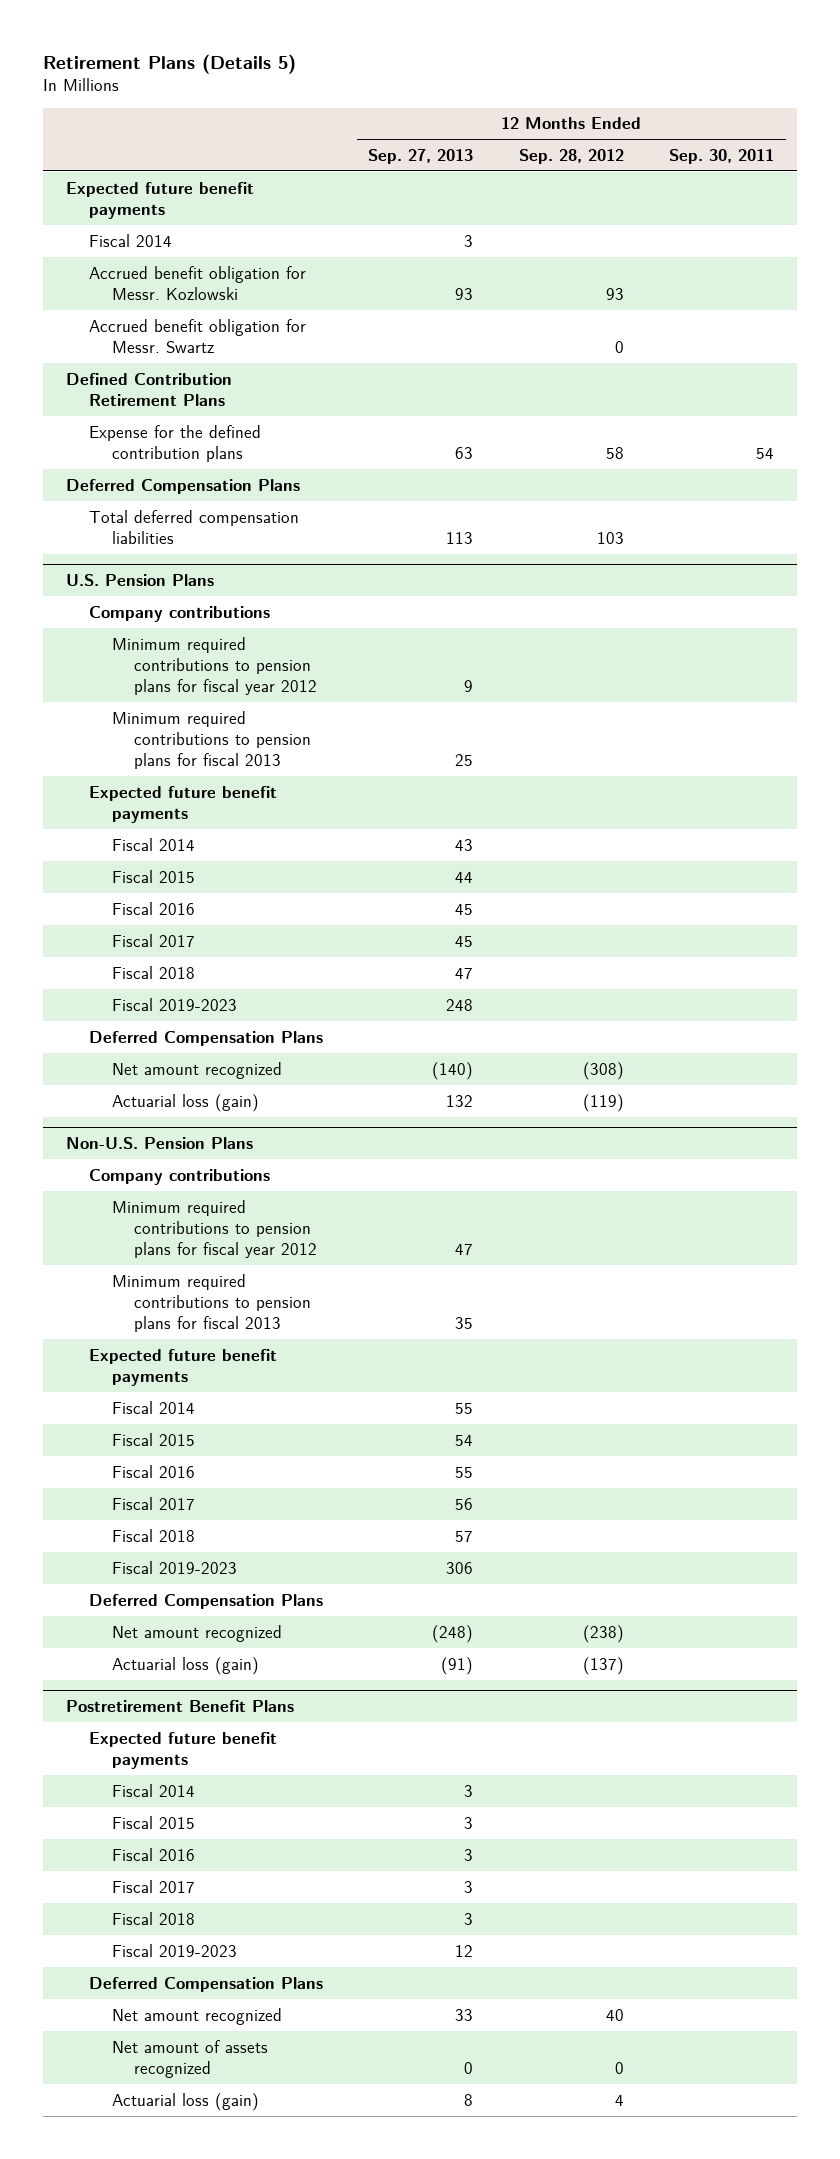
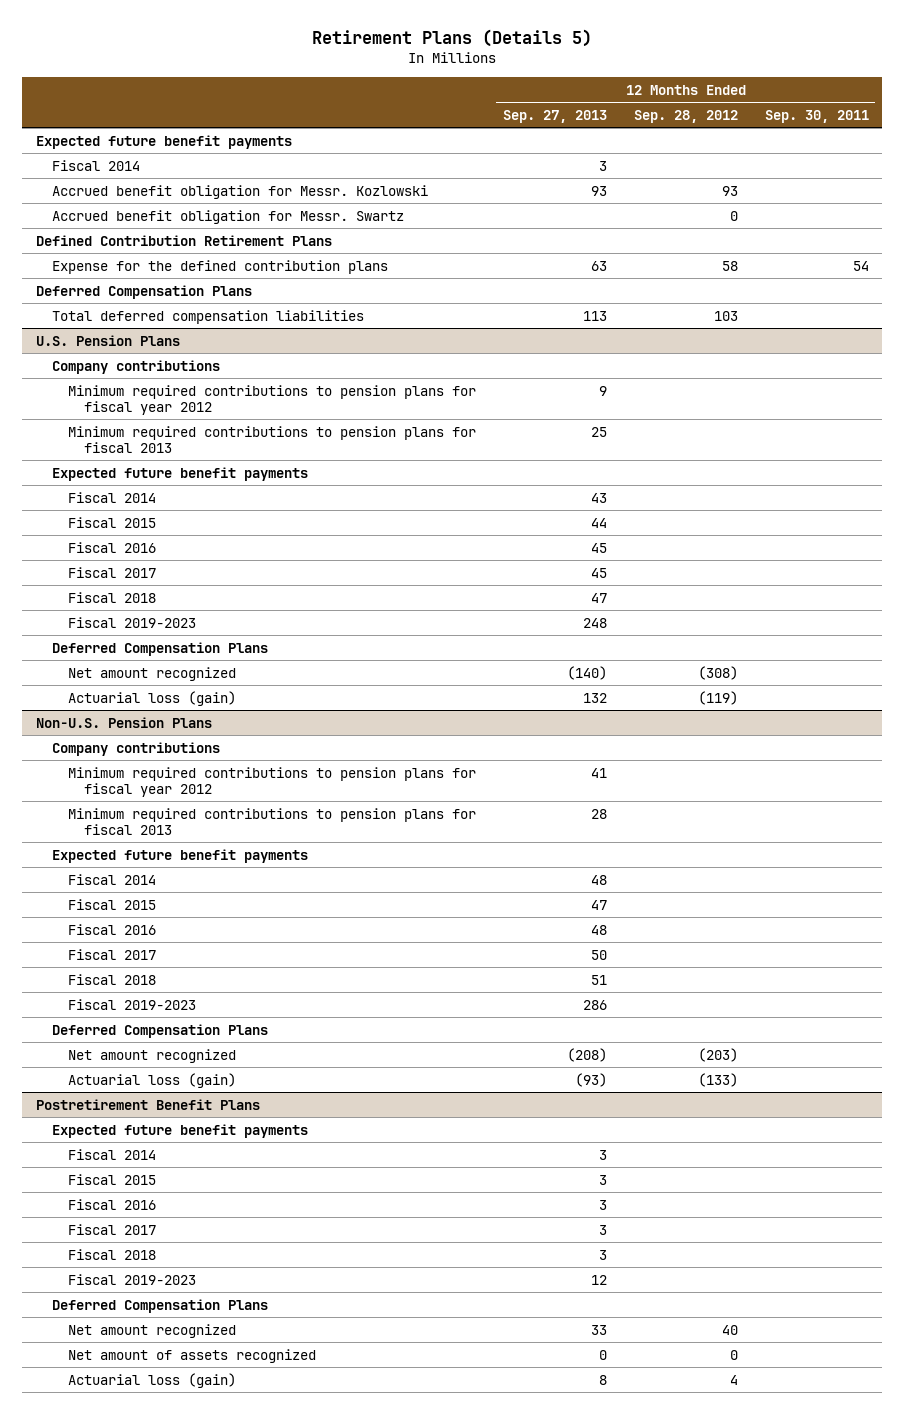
[455,1243,474,1256] 47 -> [590,767,607,778] 41
[455,1317,474,1330] 35 -> [590,808,607,819] 28
[455,1402,474,1414] 55 -> [590,874,607,885] 48
[455,1433,474,1446] 54 -> [590,899,607,910] 47
[455,1466,474,1478] 55 -> [590,924,607,935] 48
[455,1497,474,1510] 56 -> [590,949,607,960] 50
[455,1530,474,1542] 57 -> [590,974,607,985] 51
[446,1561,474,1574] 306 -> [582,999,607,1010] 286
[432,1624,474,1643] (248) -> [566,1047,607,1062] (208)
[582,1624,624,1643] (238) -> [697,1047,738,1062] (203)
[441,1656,474,1675] (91) -> [574,1072,607,1087] (93)
[582,1656,624,1675] (137) -> [697,1072,738,1087] (133)

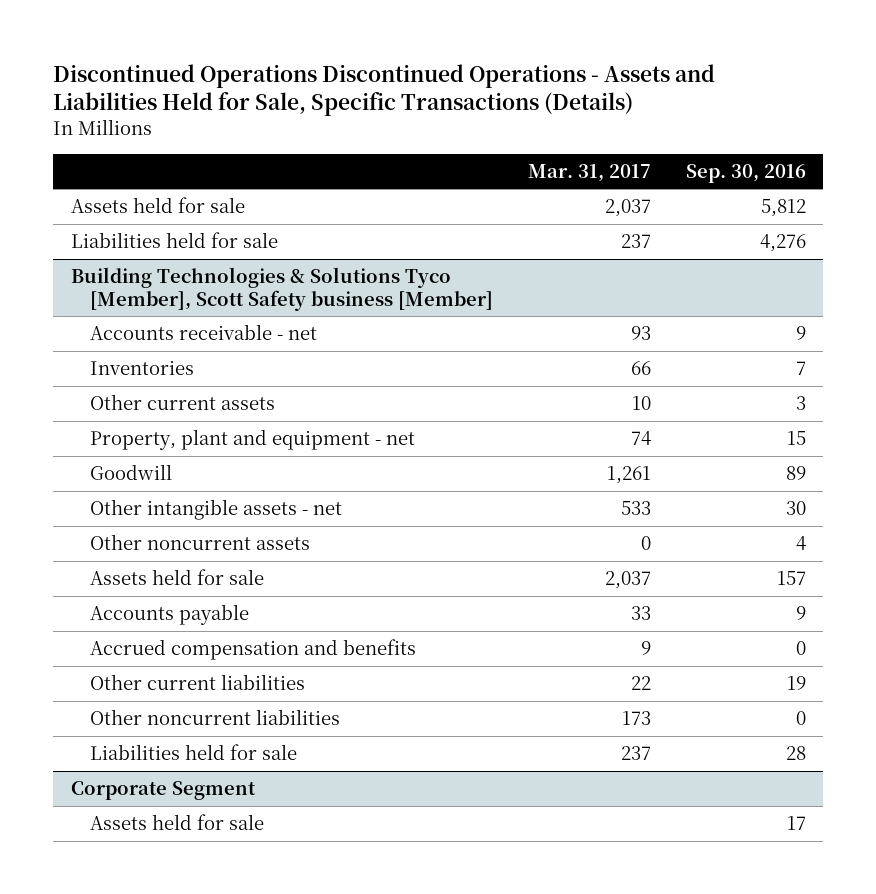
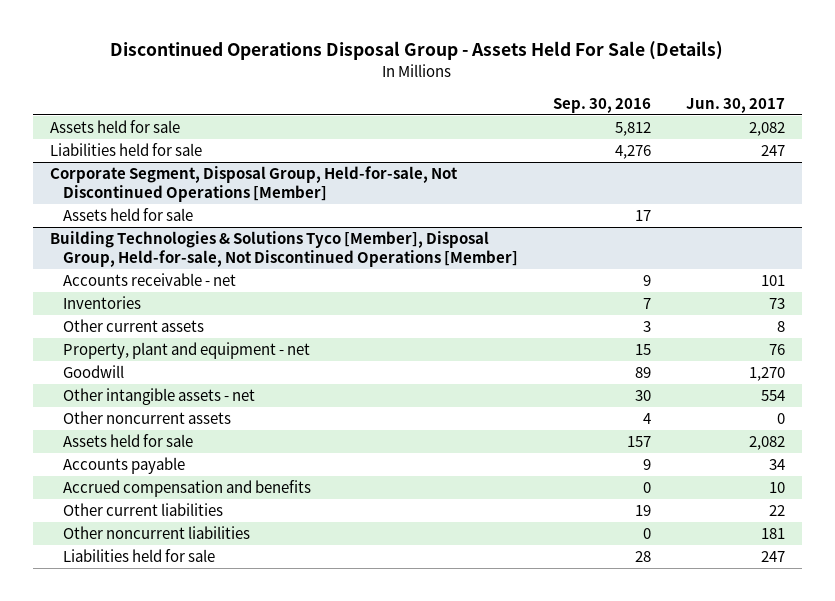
[53,63,716,117] Discontinued Operations Discontinued Operations - Assets and Liabilities Held for Sale, Specific Transactions (Details) -> [110,41,724,61] Discontinued Operations Disposal Group - Assets Held For Sale (Details)
[527,163,651,182] Mar. 31, 2017 -> none
none -> [685,97,785,113] Jun. 30, 2017
[70,266,493,311] Building Technologies & Solutions Tyco [Member], Scott Safety business [Member] -> none
none -> [49,166,458,203] Corporate Segment, Disposal Group, Held-for-sale, Not Discontinued Operations [Member]
none -> [63,208,194,222] Assets held for sale
none -> [49,231,519,268] Building Technologies & Solutions Tyco [Member], Disposal Group, Held-for-sale, Not Discontinued Operations [Member]
[70,780,256,800] Corporate Segment -> none
[89,813,264,830] Assets held for sale -> none

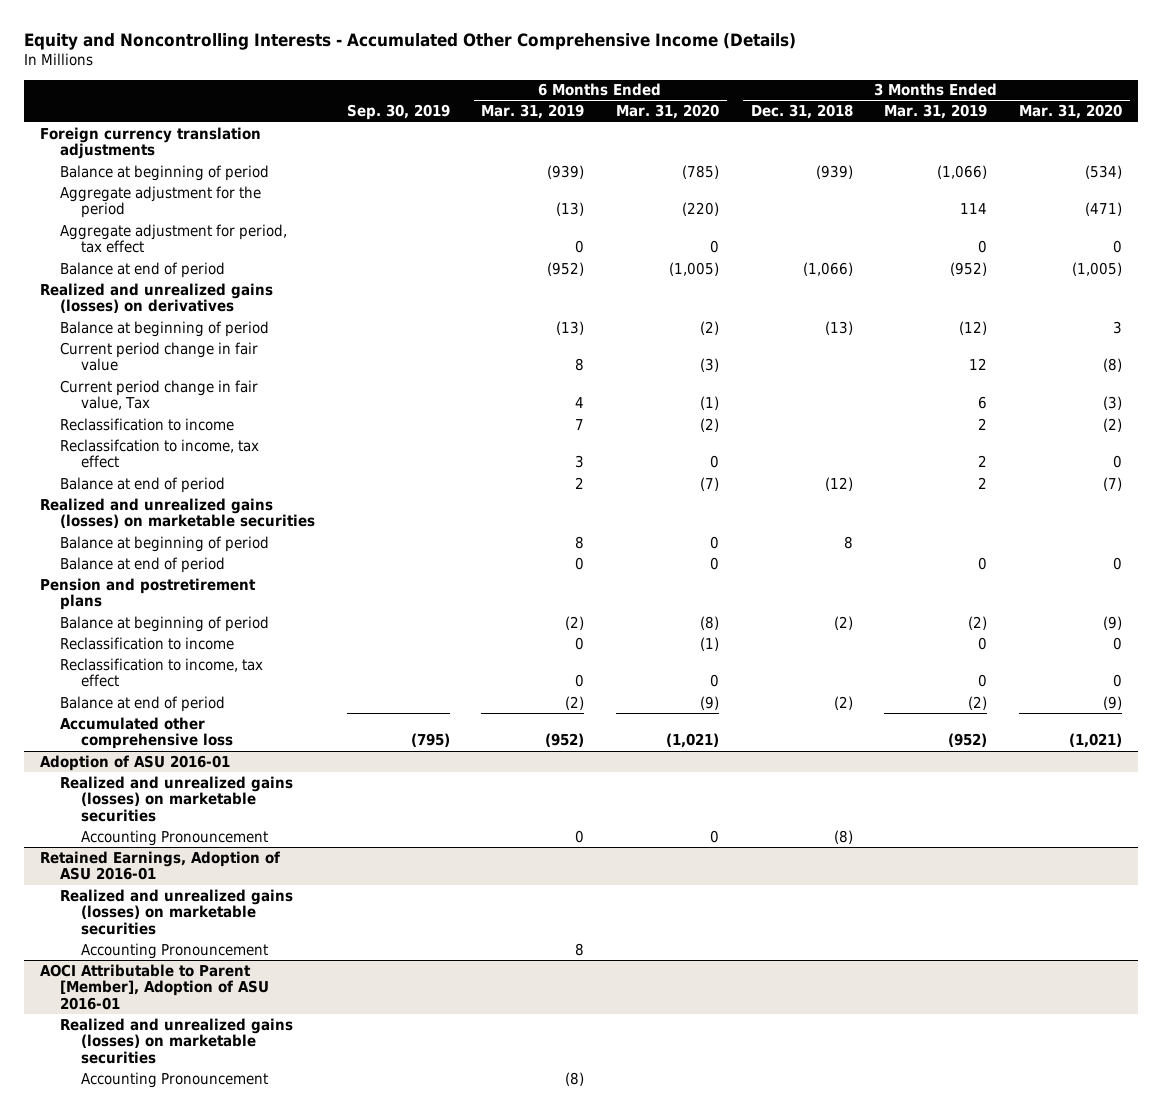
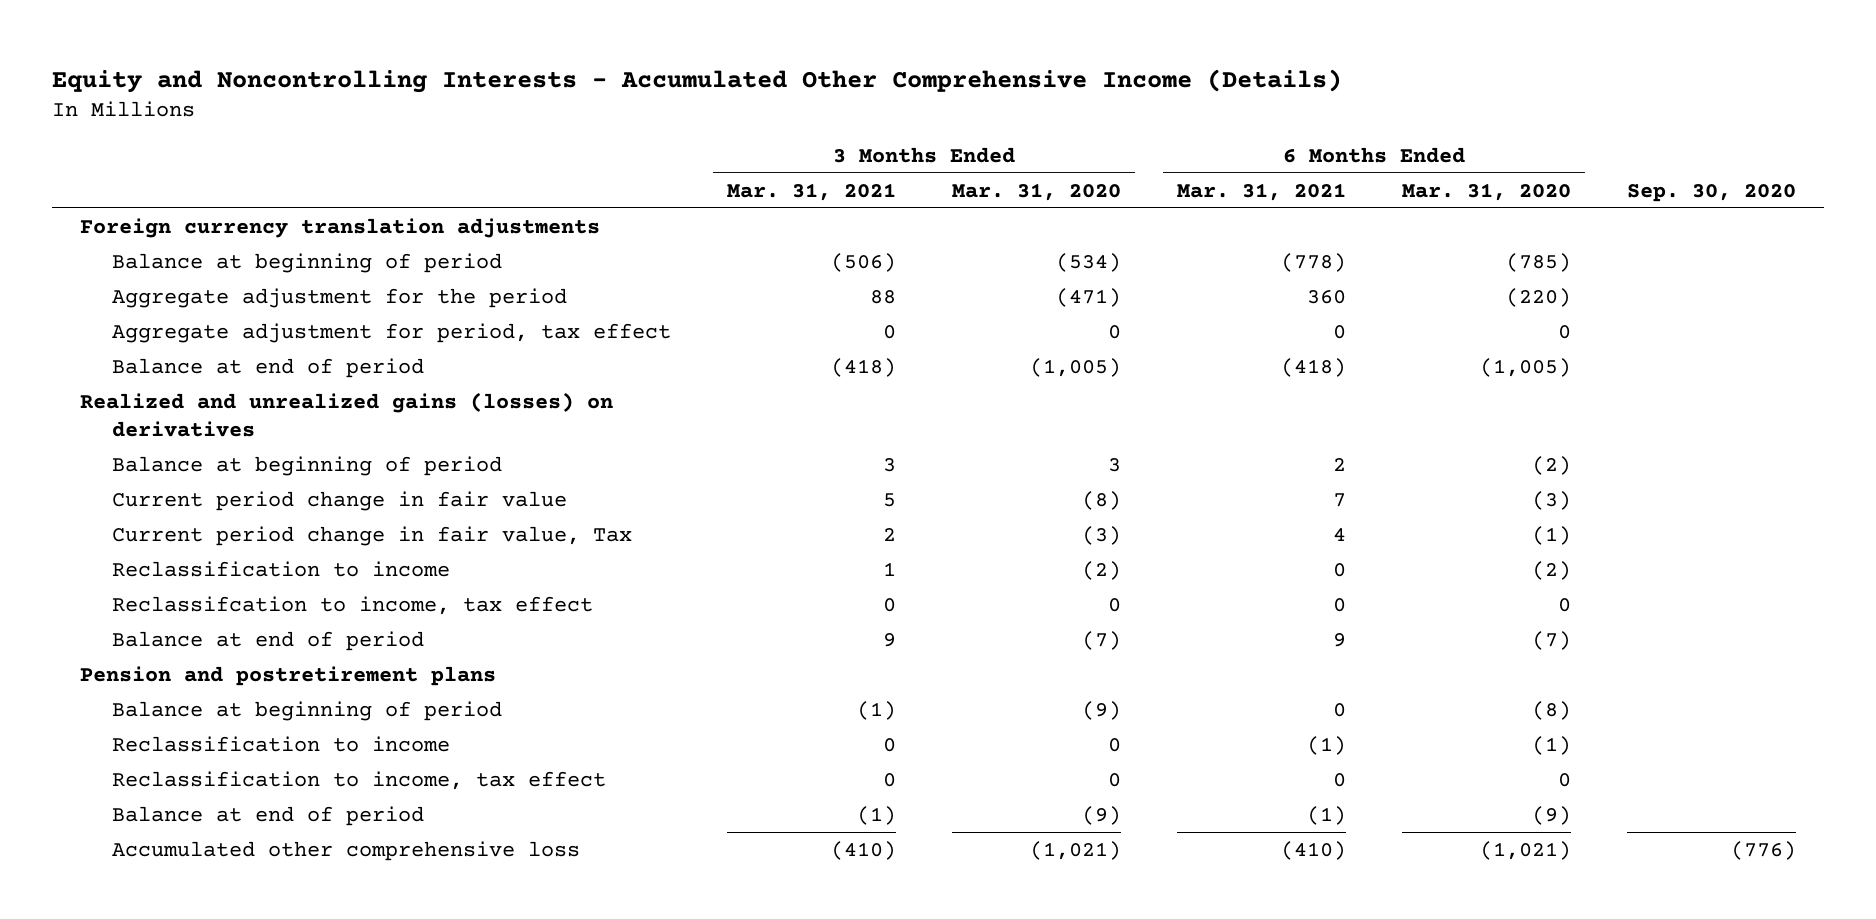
[346,104,450,121] Sep. 30, 2019 -> none
[481,104,585,120] Mar. 31, 2019 -> none
[750,104,853,120] Dec. 31, 2018 -> none
[884,104,988,120] Mar. 31, 2019 -> none
none -> [726,182,896,201] Mar. 31, 2021
none -> [1176,182,1346,201] Mar. 31, 2021
none -> [1626,183,1796,202] Sep. 30, 2020
[39,497,316,529] Realized and unrealized gains (losses) on marketable securities -> none
[60,535,270,552] Balance at beginning of period -> none
[60,556,226,573] Balance at end of period -> none
[39,754,230,771] Adoption of ASU 2016-01 -> none
[60,775,294,823] Realized and unrealized gains (losses) on marketable securities -> none
[80,829,268,846] Accounting Pronouncement -> none
[39,850,280,881] Retained Earnings, Adoption of ASU 2016-01 -> none
[60,888,294,936] Realized and unrealized gains (losses) on marketable securities -> none
[80,942,268,959] Accounting Pronouncement -> none
[39,963,270,1011] AOCI Attributable to Parent [Member], Adoption of ASU 2016-01 -> none
[60,1017,294,1065] Realized and unrealized gains (losses) on marketable securities -> none
[80,1071,268,1088] Accounting Pronouncement -> none

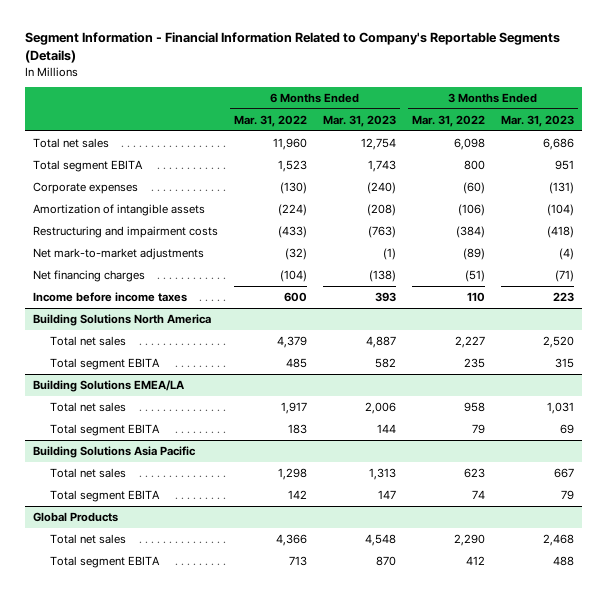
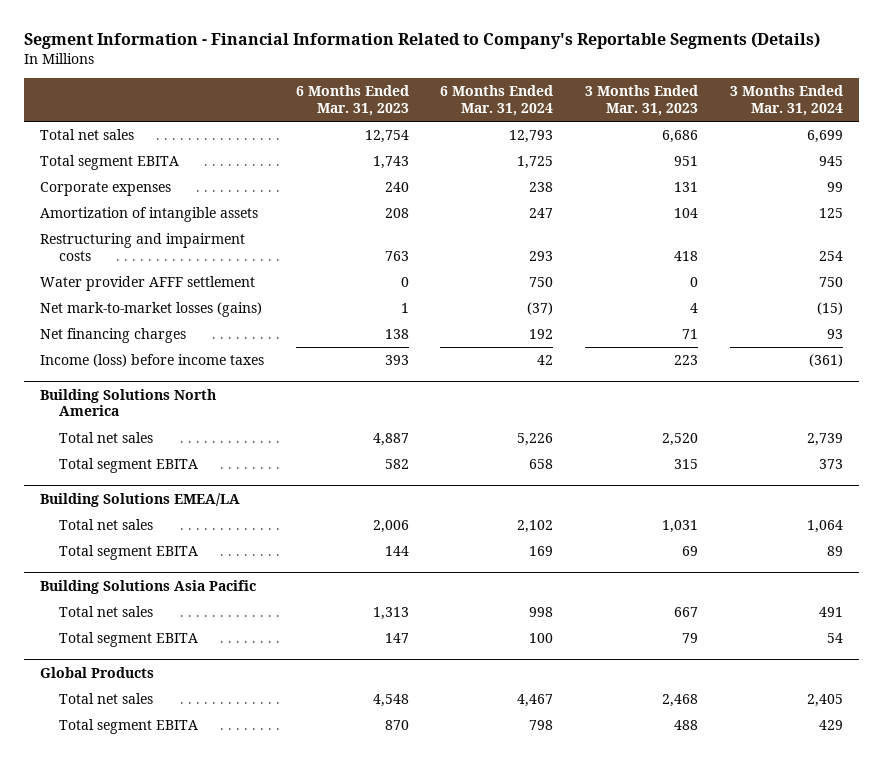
[233,115,307,128] Mar. 31, 2022 -> none
[412,115,486,128] Mar. 31, 2022 -> none
none -> [440,85,554,116] 6 Months Ended Mar. 31, 2024
none -> [730,85,844,116] 3 Months Ended Mar. 31, 2024
[367,182,397,195] (240) -> [384,182,409,193] 240
[549,182,575,195] (131) -> [674,182,699,193] 131
[367,204,397,217] (208) -> [384,208,409,219] 208
[547,204,575,217] (104) -> [674,208,699,219] 104
[368,226,397,239] (763) -> [384,251,409,262] 763
[547,226,575,239] (418) -> [674,251,699,262] 418
none -> [39,276,255,292] Water provider AFFF settlement
[32,248,204,261] Net mark-to-market adjustments -> [39,302,262,318] Net mark-to-market losses (gains)
[383,248,397,261] (1) -> [400,303,409,314] 1
[559,248,575,261] (4) -> [690,303,699,314] 4
[369,270,397,283] (138) -> [384,329,409,340] 138
[555,270,575,283] (71) -> [682,329,699,340] 71
[32,292,187,303] Income before income taxes -> [39,354,264,368] Income (loss) before income taxes

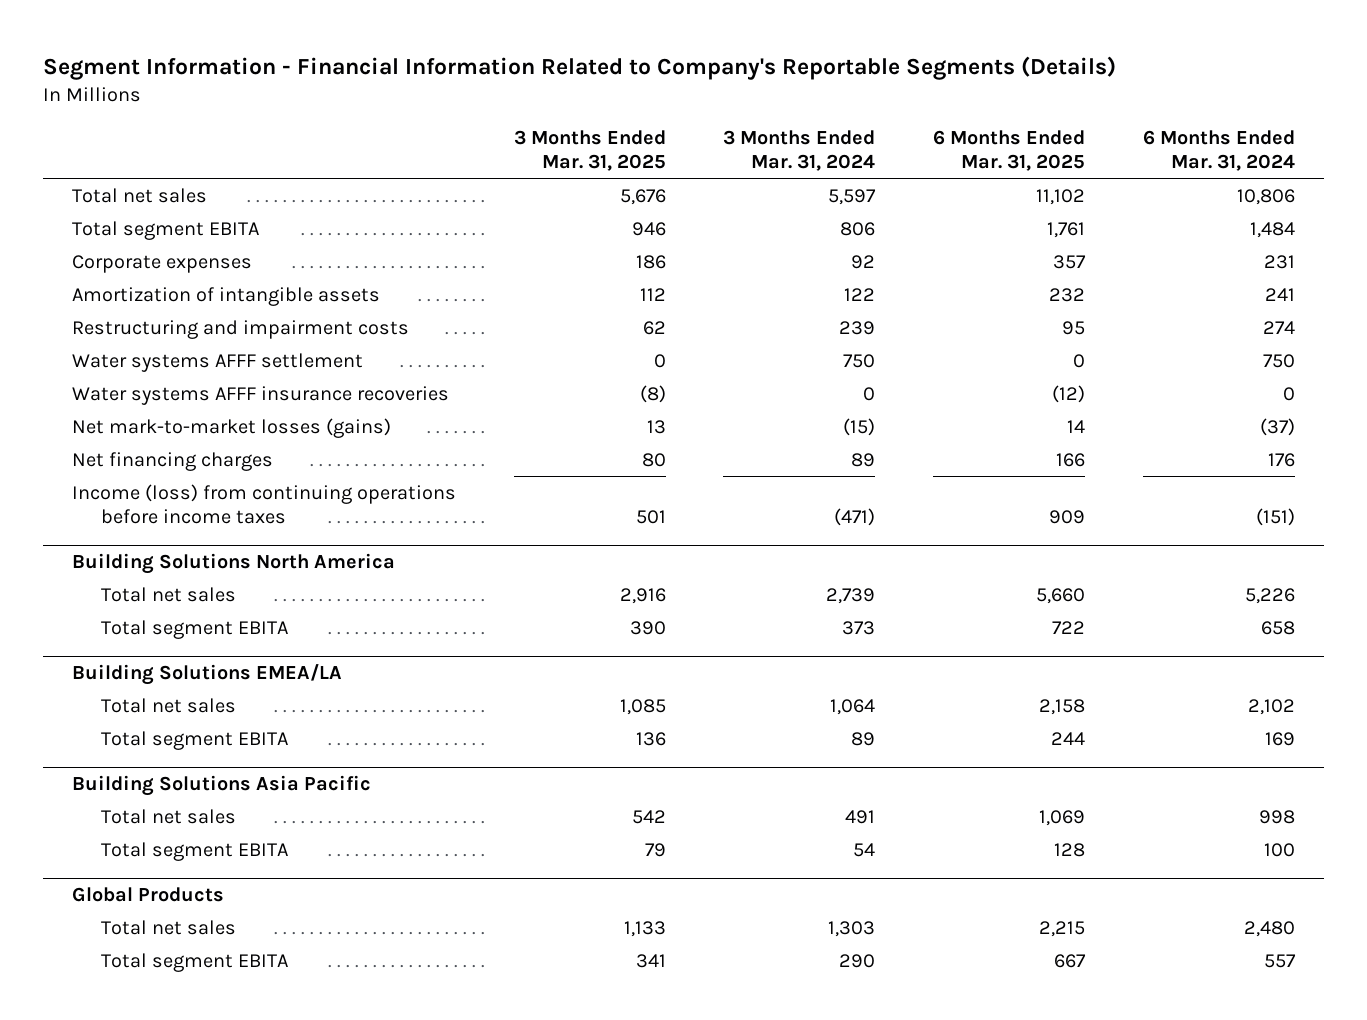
[295,85,409,116] 6 Months Ended Mar. 31, 2023 -> none
[585,85,699,116] 3 Months Ended Mar. 31, 2023 -> none
none -> [513,129,666,171] 3 Months Ended Mar. 31, 2025
none -> [933,129,1086,171] 6 Months Ended Mar. 31, 2025
[509,130,554,144] 12,793 -> [1236,188,1295,205] 10,806
[807,130,844,144] 6,699 -> [828,188,877,205] 5,597
[517,156,554,170] 1,725 -> [1249,221,1295,238] 1,484
[819,156,844,167] 945 -> [840,221,876,236] 806
[529,182,554,193] 238 -> [1263,254,1295,269] 231
[827,182,844,193] 99 -> [851,254,876,269] 92
[529,208,554,219] 247 -> [1264,287,1295,301] 241
[819,208,844,219] 125 -> [844,287,876,301] 122
[529,251,554,262] 293 -> [1262,320,1295,334] 274
[819,251,844,262] 254 -> [839,320,876,335] 239
[39,276,255,292] Water provider AFFF settlement -> [71,352,363,372] Water systems AFFF settlement
none -> [71,385,449,405] Water systems AFFF insurance recoveries
[529,329,554,340] 192 -> [1267,452,1295,467] 176
[827,329,844,340] 93 -> [851,452,876,467] 89
[39,354,264,368] Income (loss) before income taxes -> [71,483,456,525] Income (loss) from continuing operations before income taxes
[537,355,554,366] 42 -> [1255,508,1295,527] (151)
[809,354,844,368] (361) -> [834,508,876,527] (471)
[517,694,554,708] 4,467 -> [1243,920,1295,937] 2,480
[807,694,844,708] 2,405 -> [828,920,876,937] 1,303
[529,720,554,731] 798 -> [1263,953,1296,968] 557
[819,720,844,731] 429 -> [839,953,876,968] 290

